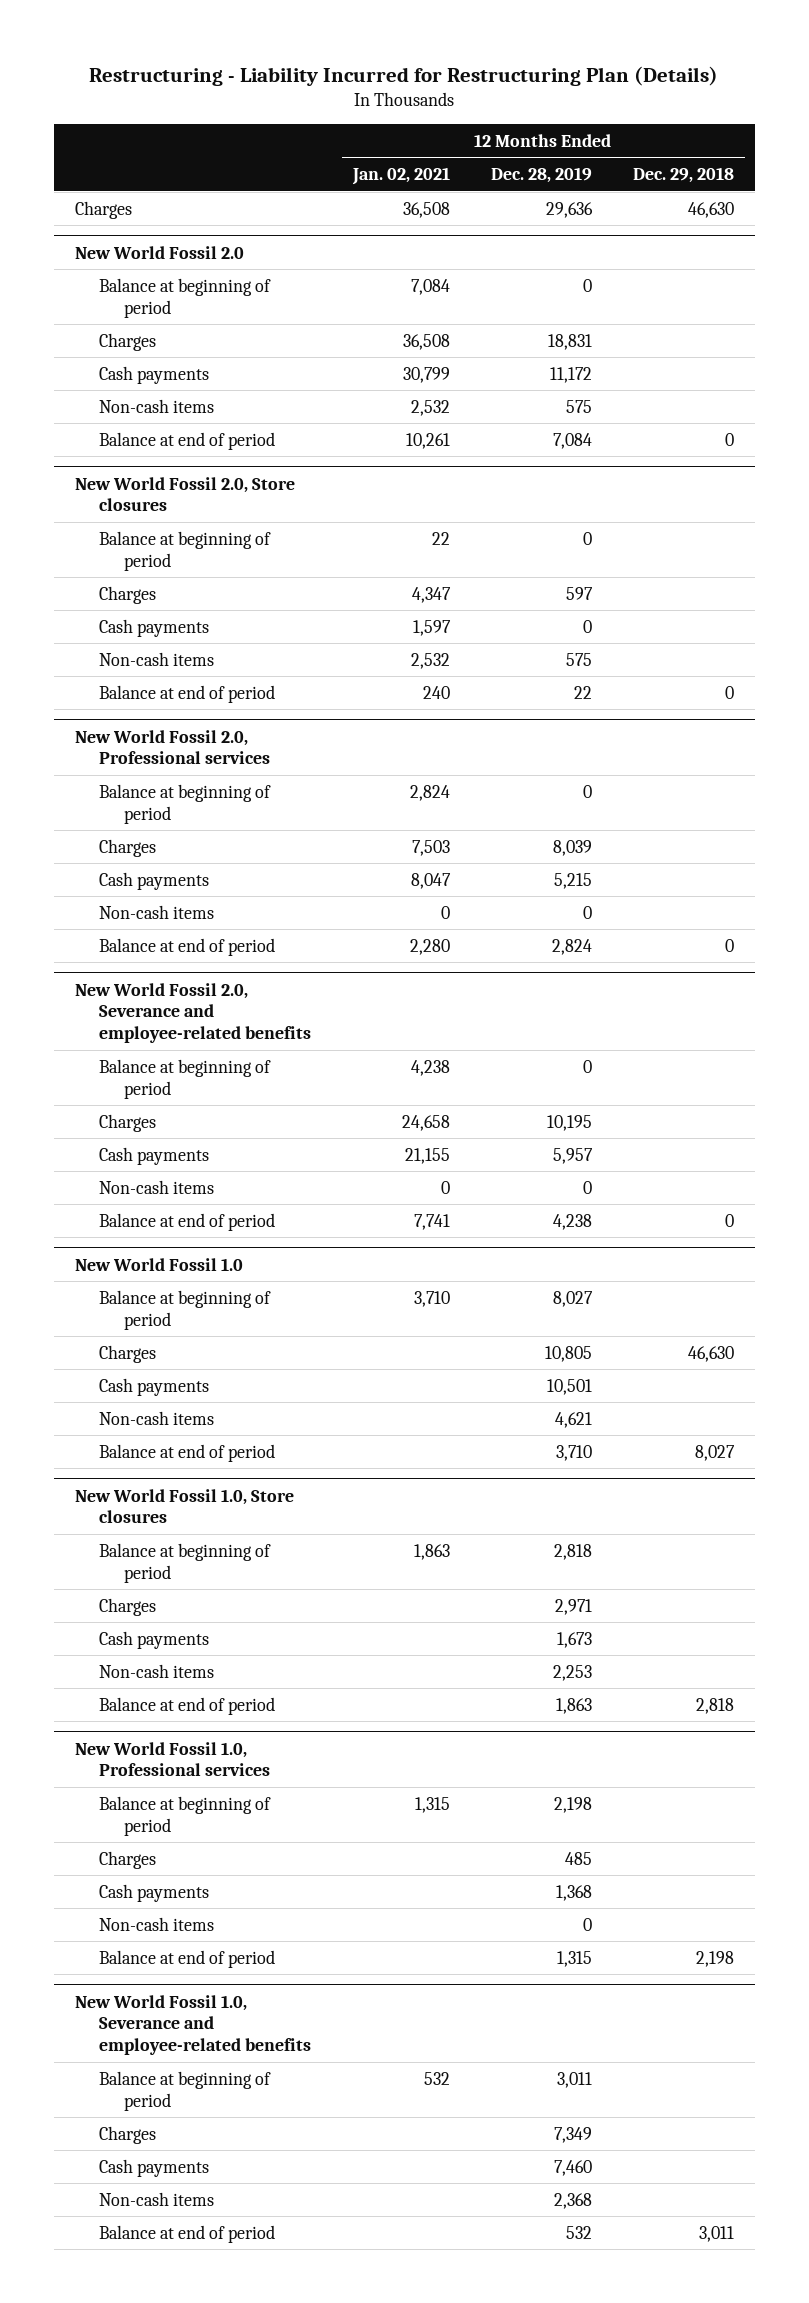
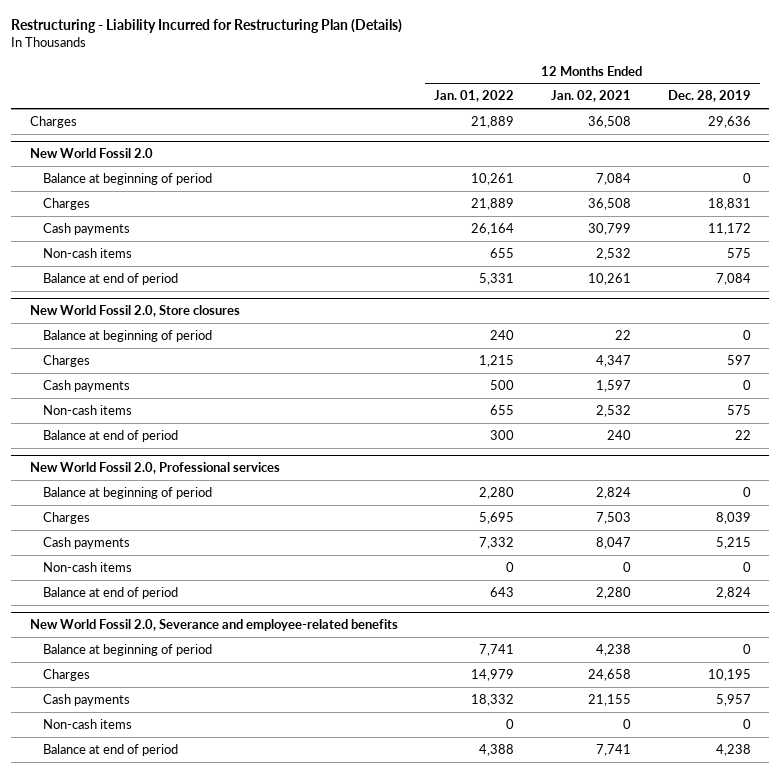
[633,167,735,184] Dec. 29, 2018 -> none
none -> [434,90,515,103] Jan. 01, 2022
[74,1257,243,1271] New World Fossil 1.0 -> none
[99,1289,272,1330] Balance at beginning of period -> none
[99,1344,157,1363] Charges -> none
[99,1377,210,1396] Cash payments -> none
[99,1410,215,1425] Non-cash items -> none
[99,1443,276,1462] Balance at end of period -> none
[74,1488,294,1524] New World Fossil 1.0, Store closures -> none
[99,1542,272,1583] Balance at beginning of period -> none
[99,1597,157,1616] Charges -> none
[99,1630,210,1649] Cash payments -> none
[99,1663,215,1678] Non-cash items -> none
[99,1696,276,1715] Balance at end of period -> none
[74,1741,271,1777] New World Fossil 1.0, Professional services -> none
[99,1795,272,1836] Balance at beginning of period -> none
[99,1850,157,1869] Charges -> none
[99,1883,210,1902] Cash payments -> none
[99,1916,215,1931] Non-cash items -> none
[99,1949,276,1968] Balance at end of period -> none
[74,1994,312,2056] New World Fossil 1.0, Severance and employee-related benefits -> none
[99,2070,272,2111] Balance at beginning of period -> none
[99,2125,157,2144] Charges -> none
[99,2158,210,2177] Cash payments -> none
[99,2191,215,2206] Non-cash items -> none
[99,2224,276,2243] Balance at end of period -> none

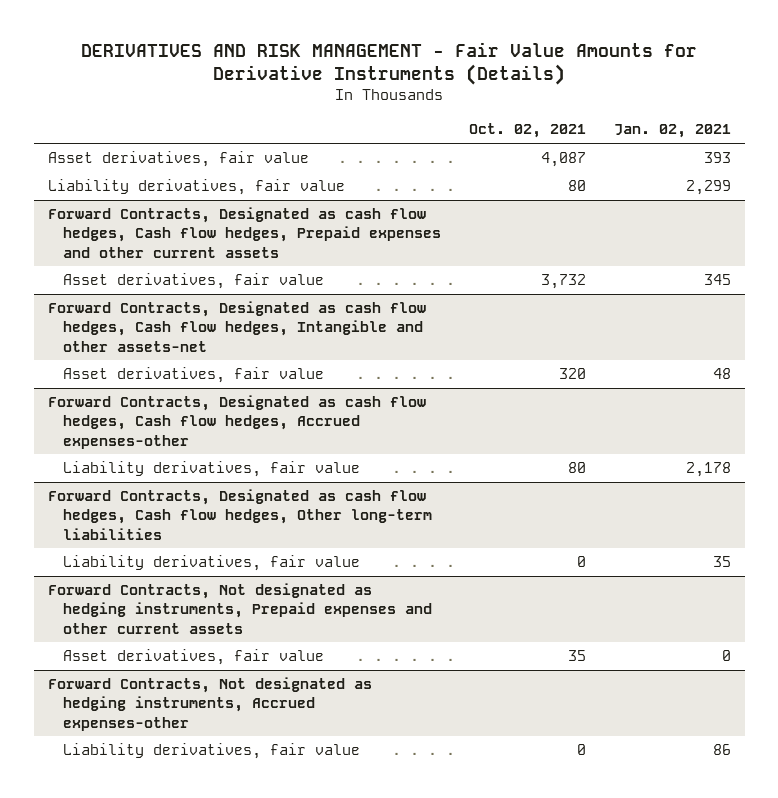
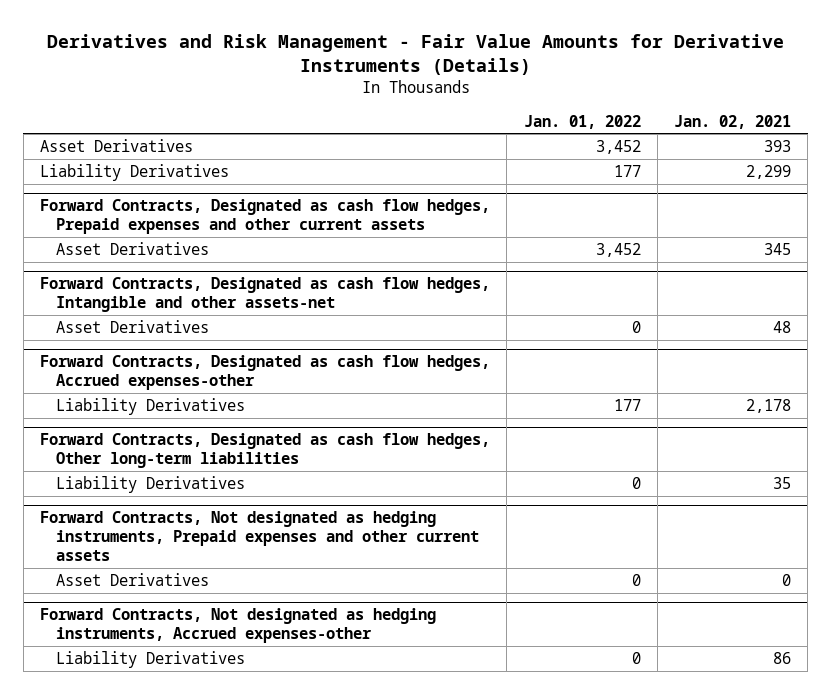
[81,41,698,86] DERIVATIVES AND RISK MANAGEMENT - Fair Value Amounts for Derivative Instruments (Details) -> [46,33,784,75] Derivatives and Risk Management - Fair Value Amounts for Derivative Instruments (Details)
[468,123,586,139] Oct. 02, 2021 -> none
none -> [523,114,641,129] Jan. 01, 2022
[47,151,309,168] Asset derivatives, fair value -> [40,139,194,153] Asset Derivatives
[47,179,345,196] Liability derivatives, fair value -> [40,164,230,182] Liability Derivatives
[47,207,441,258] Forward Contracts, Designated as cash flow hedges, Cash flow hedges, Prepaid expenses and other current assets -> [40,199,491,235] Forward Contracts, Designated as cash flow hedges, Prepaid expenses and other current assets
[62,273,324,290] Asset derivatives, fair value -> [56,242,210,256] Asset Derivatives
[47,301,426,352] Forward Contracts, Designated as cash flow hedges, Cash flow hedges, Intangible and other assets-net -> [40,277,491,313] Forward Contracts, Designated as cash flow hedges, Intangible and other assets-net
[62,367,324,384] Asset derivatives, fair value -> [56,320,210,334] Asset Derivatives
[47,395,426,449] Forward Contracts, Designated as cash flow hedges, Cash flow hedges, Accrued expenses-other -> [40,355,491,391] Forward Contracts, Designated as cash flow hedges, Accrued expenses-other
[62,461,360,478] Liability derivatives, fair value -> [56,398,246,416] Liability Derivatives
[47,489,432,540] Forward Contracts, Designated as cash flow hedges, Cash flow hedges, Other long-term liabilities -> [40,433,491,469] Forward Contracts, Designated as cash flow hedges, Other long-term liabilities
[62,555,360,572] Liability derivatives, fair value -> [56,476,246,494] Liability Derivatives
[62,649,324,666] Asset derivatives, fair value -> [56,573,210,587] Asset Derivatives
[62,743,360,760] Liability derivatives, fair value -> [56,651,246,669] Liability Derivatives

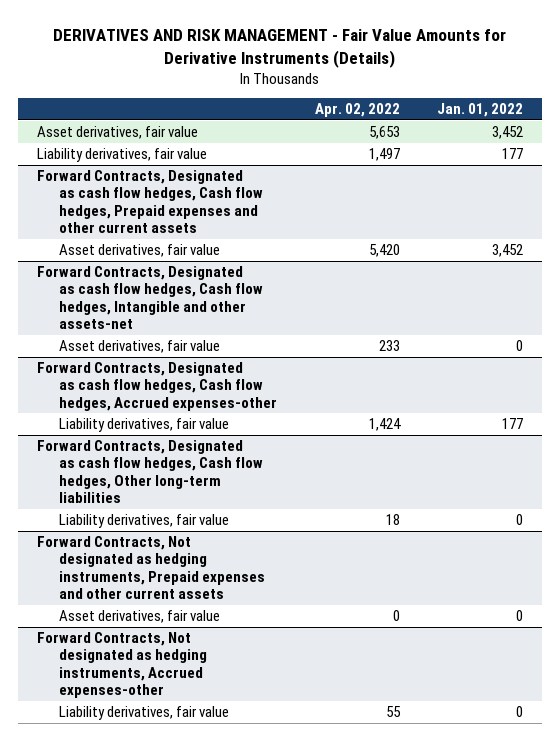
[46,33,784,75] Derivatives and Risk Management - Fair Value Amounts for Derivative Instruments (Details) -> [52,28,506,68] DERIVATIVES AND RISK MANAGEMENT - Fair Value Amounts for Derivative Instruments (Details)
[674,114,792,129] Jan. 02, 2021 -> none
none -> [314,103,400,118] Apr. 02, 2022
[40,139,194,153] Asset Derivatives -> [36,126,198,140] Asset derivatives, fair value
[40,164,230,182] Liability Derivatives -> [36,148,207,163] Liability derivatives, fair value
[40,199,491,235] Forward Contracts, Designated as cash flow hedges, Prepaid expenses and other current assets -> [36,170,263,234] Forward Contracts, Designated as cash flow hedges, Cash flow hedges, Prepaid expenses and other current assets
[56,242,210,256] Asset Derivatives -> [58,244,220,258] Asset derivatives, fair value
[40,277,491,313] Forward Contracts, Designated as cash flow hedges, Intangible and other assets-net -> [36,266,263,330] Forward Contracts, Designated as cash flow hedges, Cash flow hedges, Intangible and other assets-net
[56,320,210,334] Asset Derivatives -> [58,340,220,354] Asset derivatives, fair value
[40,355,491,391] Forward Contracts, Designated as cash flow hedges, Accrued expenses-other -> [36,362,277,411] Forward Contracts, Designated as cash flow hedges, Cash flow hedges, Accrued expenses-other
[56,398,246,416] Liability Derivatives -> [58,418,229,433] Liability derivatives, fair value
[40,433,491,469] Forward Contracts, Designated as cash flow hedges, Other long-term liabilities -> [36,440,263,504] Forward Contracts, Designated as cash flow hedges, Cash flow hedges, Other long-term liabilities
[56,476,246,494] Liability Derivatives -> [58,514,229,529] Liability derivatives, fair value
[56,573,210,587] Asset Derivatives -> [58,610,220,624] Asset derivatives, fair value
[56,651,246,669] Liability Derivatives -> [58,706,229,721] Liability derivatives, fair value

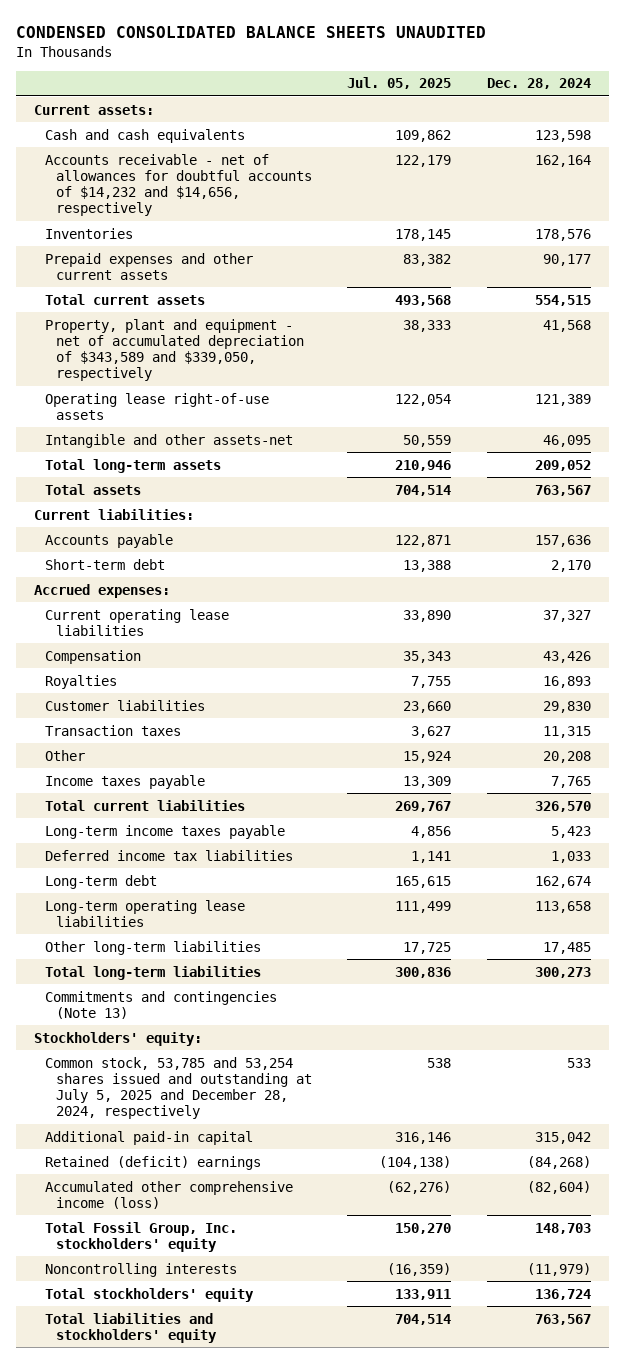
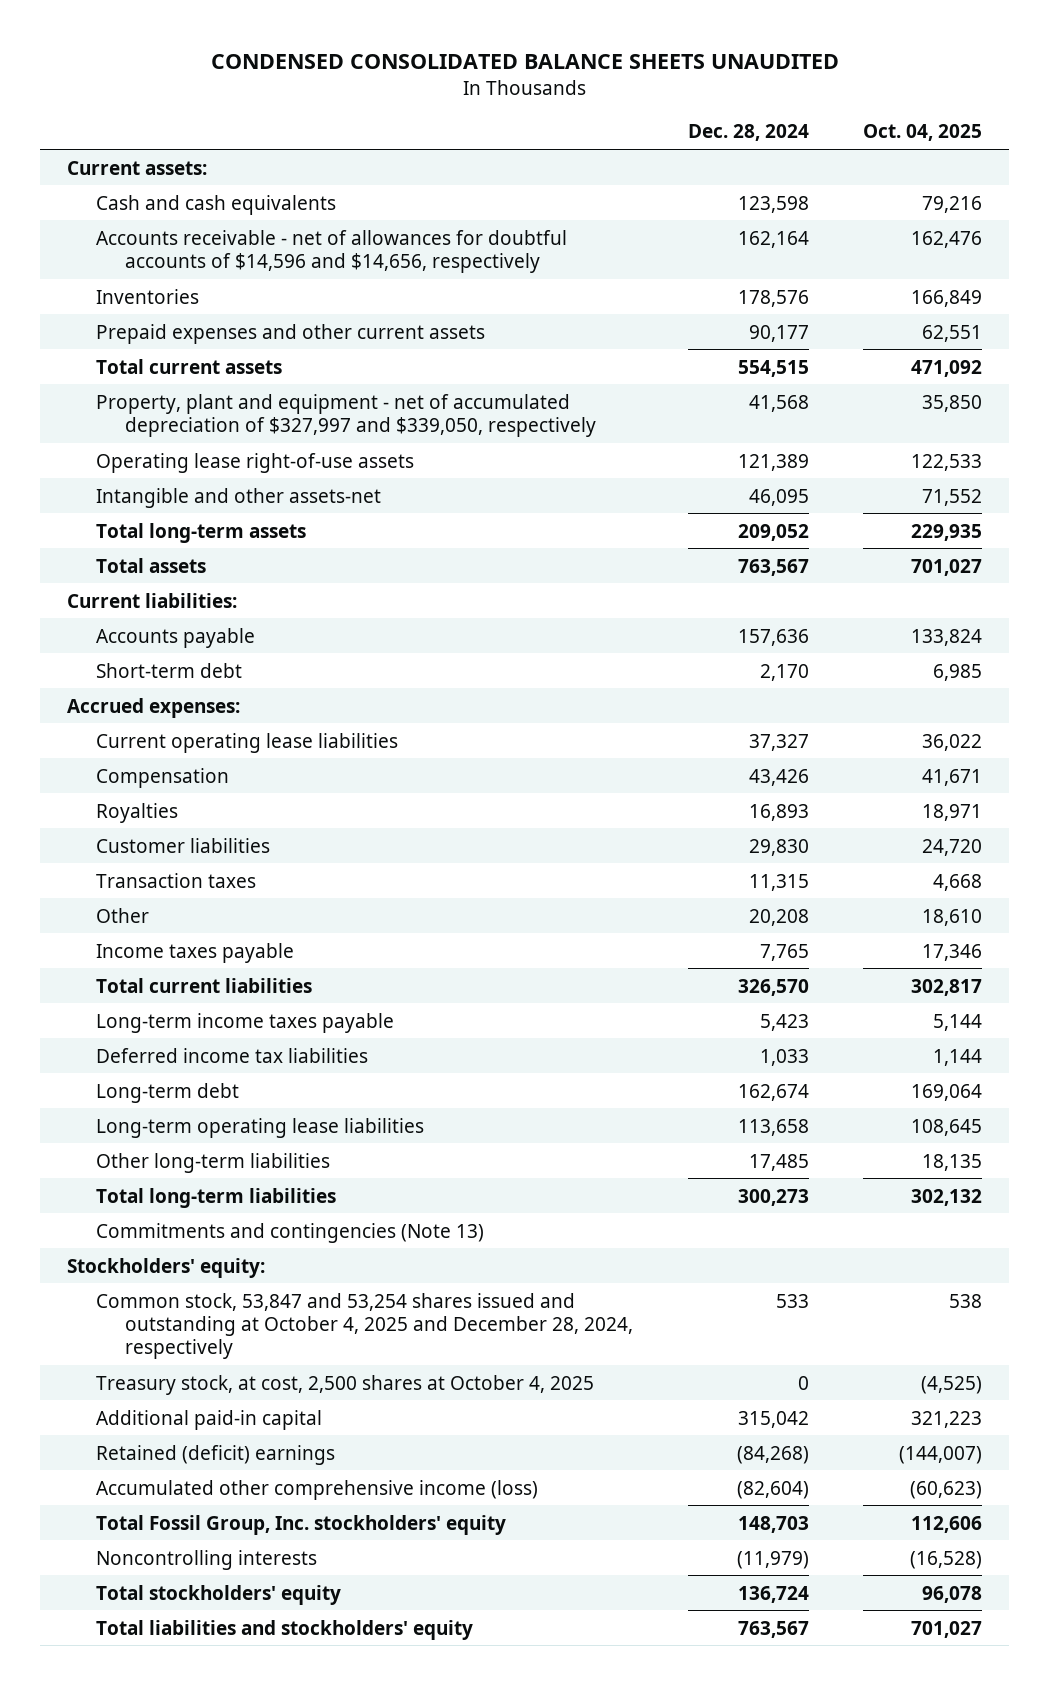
[347,77,452,90] Jul. 05, 2025 -> none
none -> [862,124,982,142] Oct. 04, 2025
[44,153,312,217] Accounts receivable - net of allowances for doubtful accounts of $14,232 and $14,656, respectively -> [96,229,568,273] Accounts receivable - net of allowances for doubtful accounts of $14,596 and $14,656, respectively
[44,318,304,382] Property, plant and equipment - net of accumulated depreciation of $343,589 and $339,050, respectively -> [96,393,597,437] Property, plant and equipment - net of accumulated depreciation of $327,997 and $339,050, respectively
[44,1056,312,1120] Common stock, 53,785 and 53,254 shares issued and outstanding at July 5, 2025 and December 28, 2024, respectively -> [96,1292,634,1360] Common stock, 53,847 and 53,254 shares issued and outstanding at October 4, 2025 and December 28, 2024, respectively
none -> [96,1374,595,1395] Treasury stock, at cost, 2,500 shares at October 4, 2025

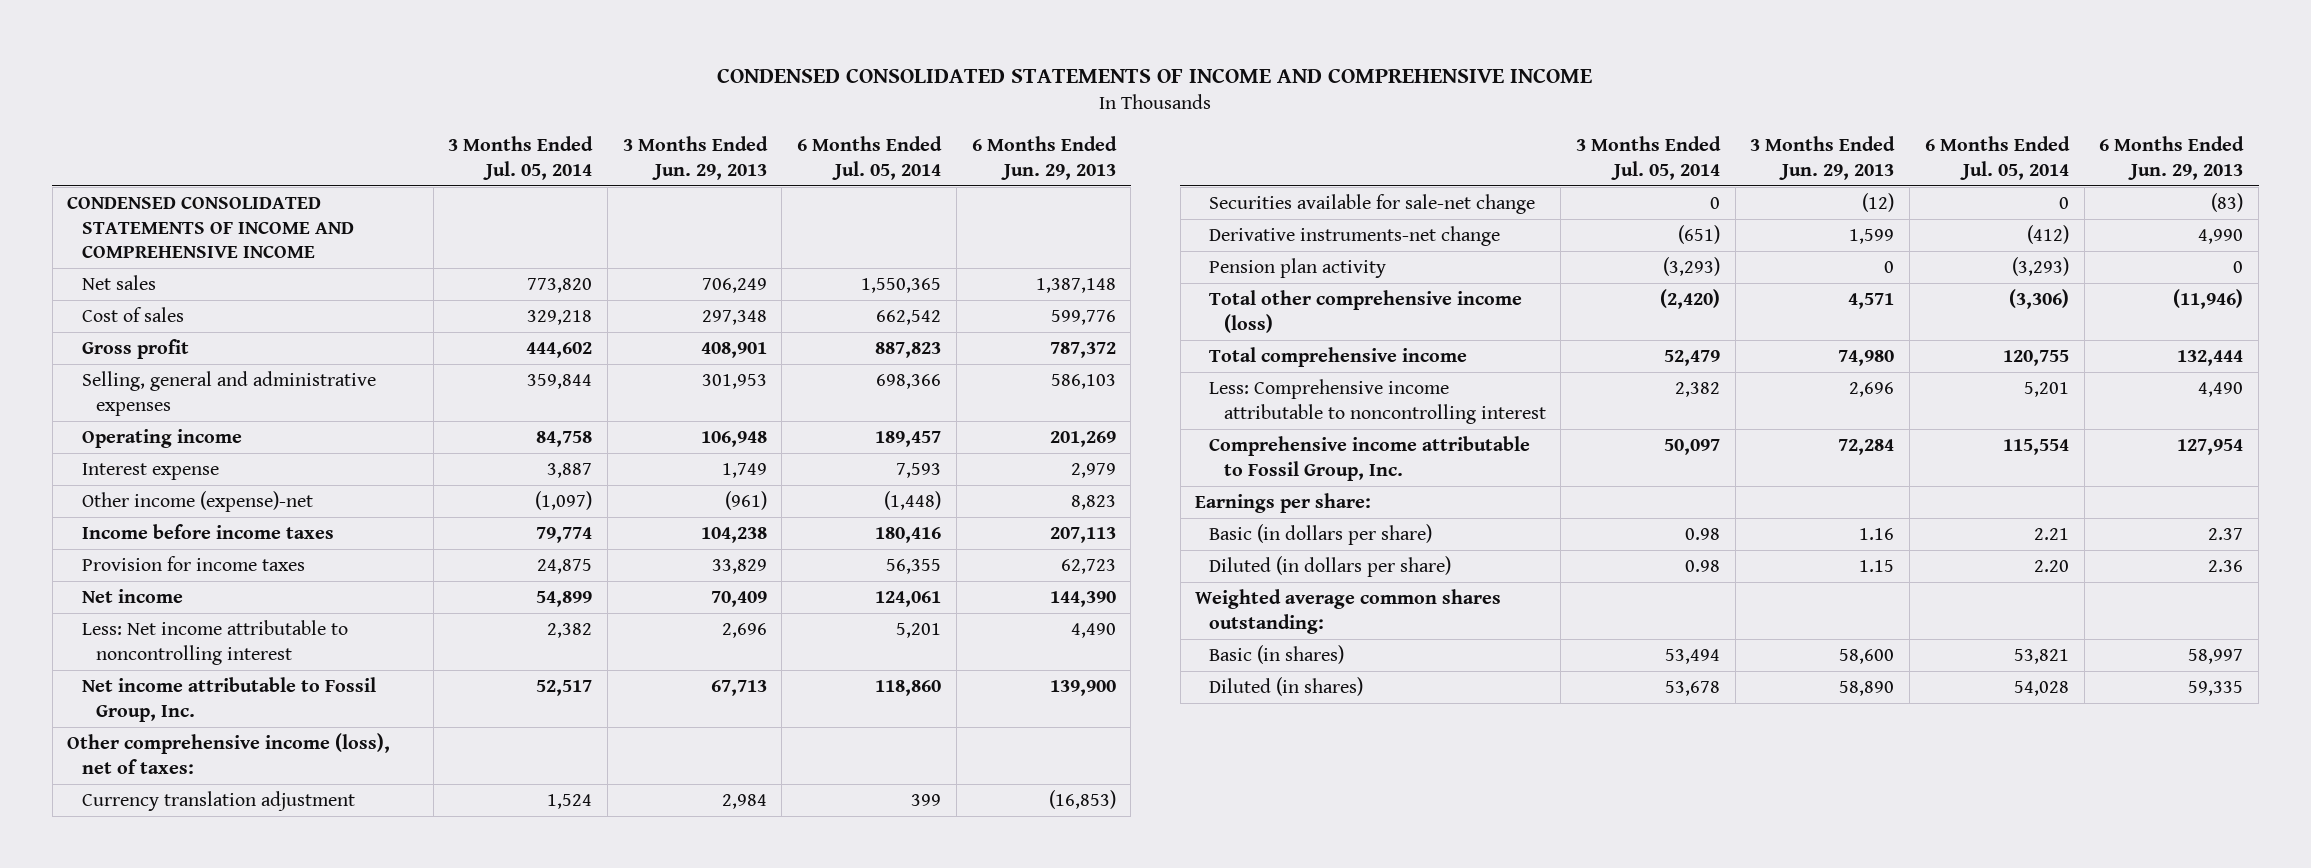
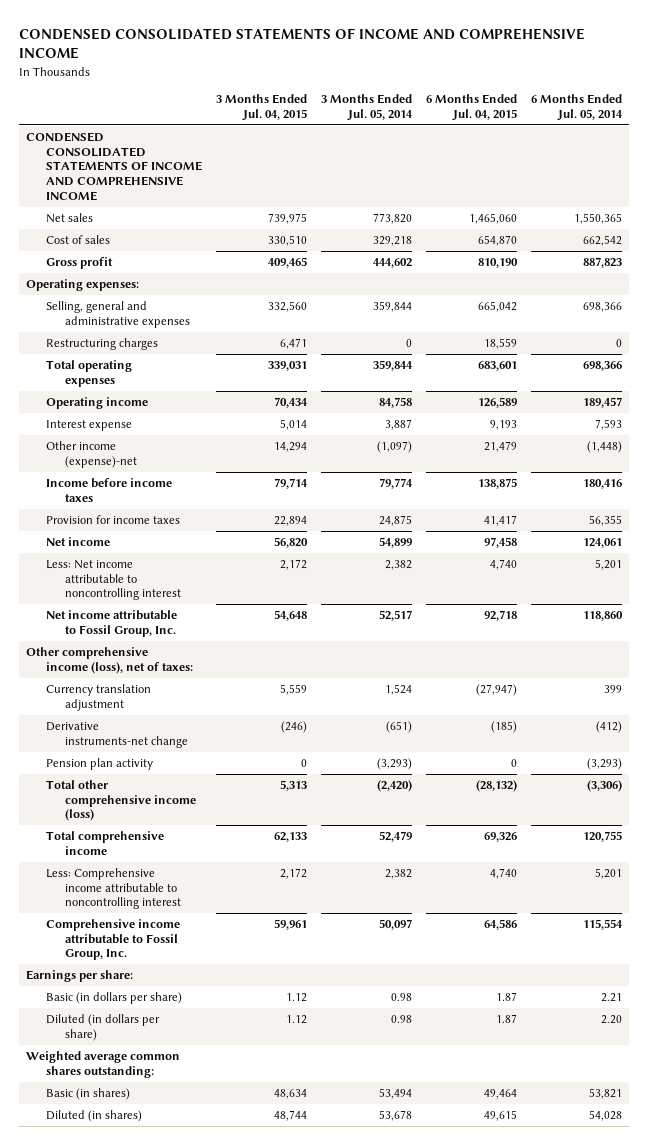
[622,136,768,180] 3 Months Ended Jun. 29, 2013 -> none
[971,136,1117,180] 6 Months Ended Jun. 29, 2013 -> none
none -> [215,94,307,121] 3 Months Ended Jul. 04, 2015
none -> [425,94,517,121] 6 Months Ended Jul. 04, 2015
none -> [25,279,139,292] Operating expenses:
none -> [45,338,158,351] Restructuring charges
none -> [45,360,132,387] Total operating expenses
[1209,194,1536,215] Securities available for sale-net change -> none

